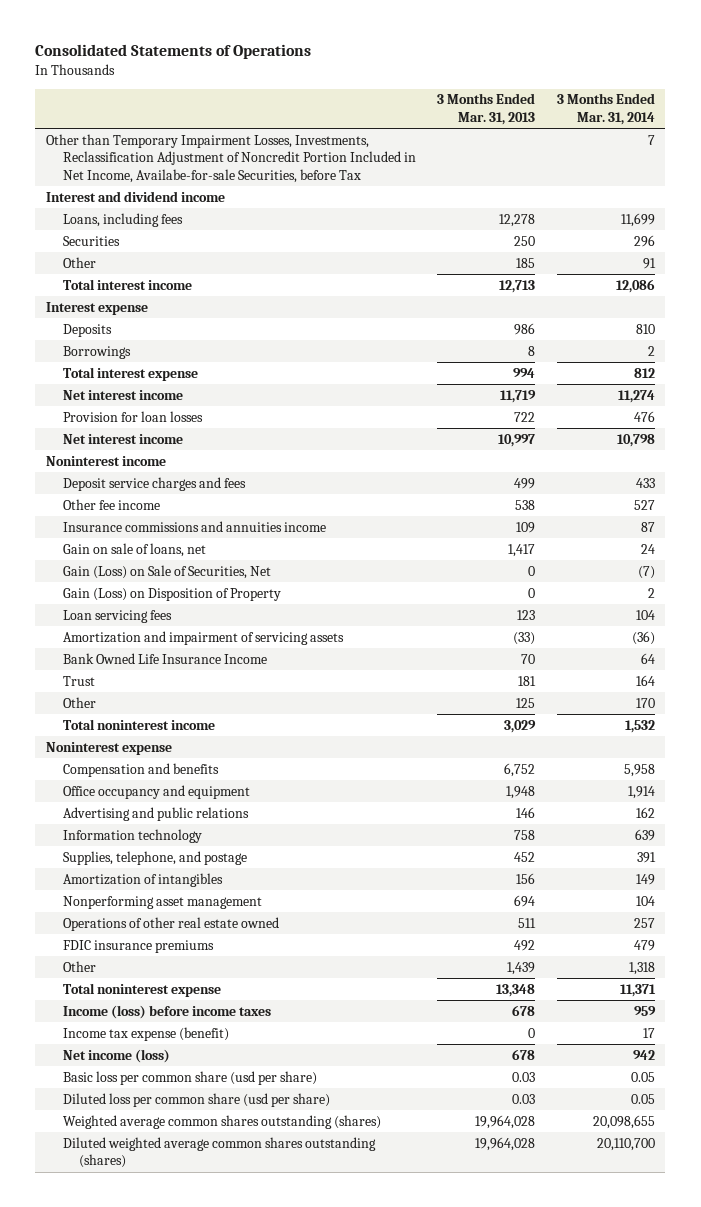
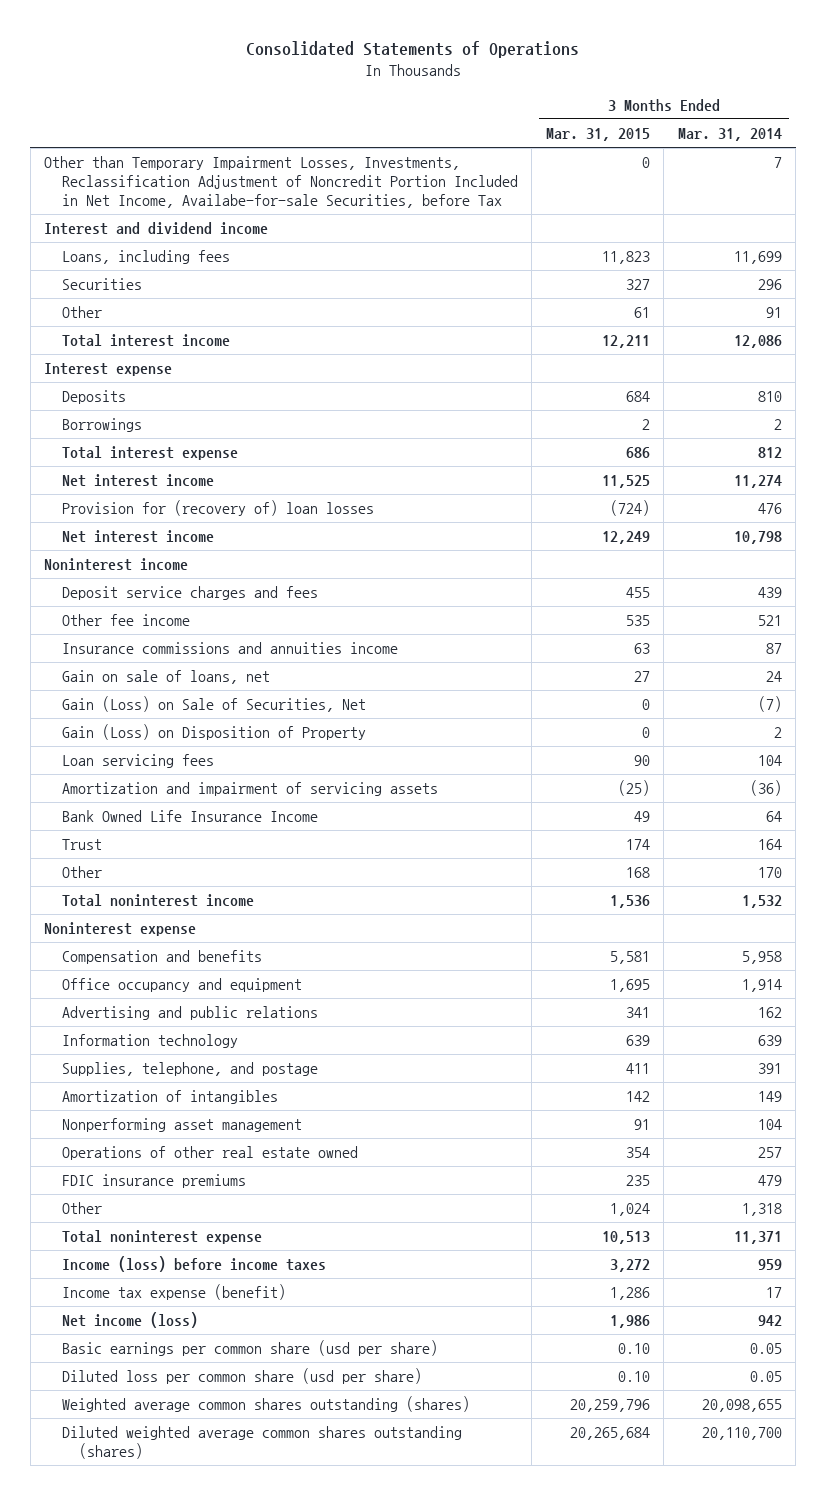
[437,93,536,125] 3 Months Ended Mar. 31, 2013 -> none
none -> [545,127,650,141] Mar. 31, 2015
[62,410,203,422] Provision for loan losses -> [61,500,374,517] Provision for (recovery of) loan losses
[635,477,655,488] 433 -> [757,587,782,599] 439
[633,499,655,510] 527 -> [757,615,782,627] 521
[62,1070,317,1085] Basic loss per common share (usd per share) -> [61,1340,438,1357] Basic earnings per common share (usd per share)

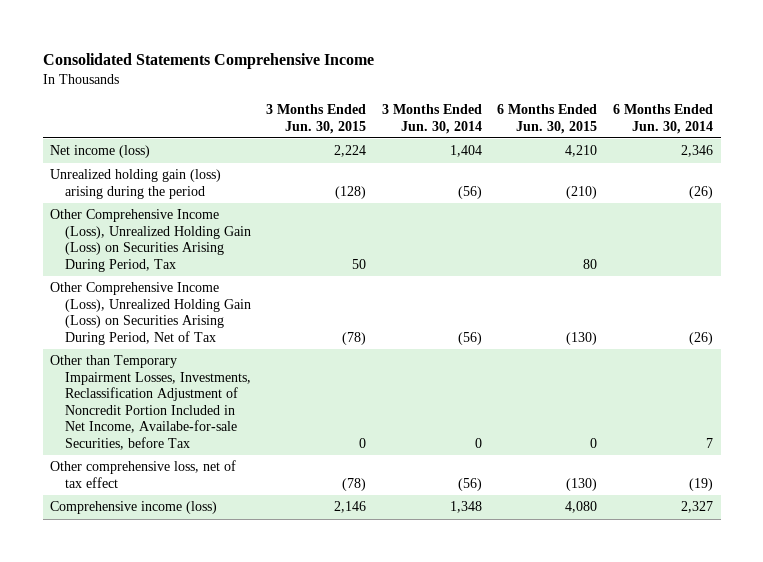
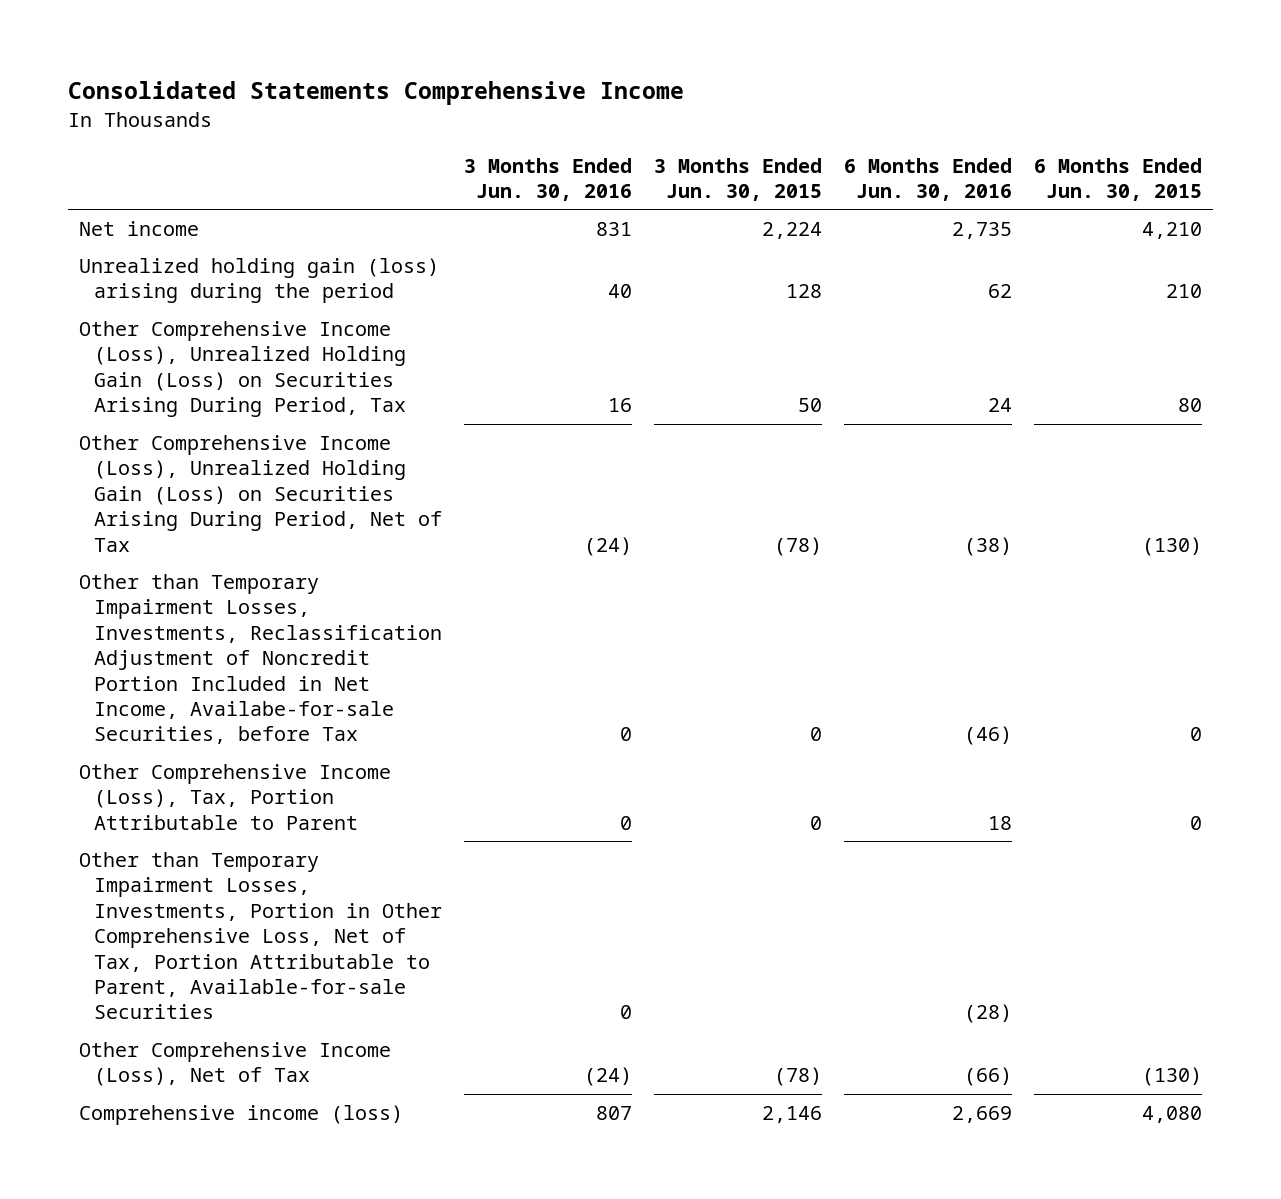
[381,104,482,134] 3 Months Ended Jun. 30, 2014 -> none
[612,104,713,134] 6 Months Ended Jun. 30, 2014 -> none
none -> [463,157,632,202] 3 Months Ended Jun. 30, 2016
none -> [844,157,1013,202] 6 Months Ended Jun. 30, 2016
[50,145,151,159] Net income (loss) -> [79,220,200,236] Net income
[335,185,367,199] (128) -> [785,284,822,299] 128
[566,185,598,199] (210) -> [1166,284,1203,299] 210
none -> [79,763,392,830] Other Comprehensive Income (Loss), Tax, Portion Attributable to Parent
none -> [79,851,442,1020] Other than Temporary Impairment Losses, Investments, Portion in Other Comprehensive Loss, Net of Tax, Portion Attributable to Parent, Available-for-sale Securities
[50,460,237,488] Other comprehensive loss, net of tax effect -> [79,1041,392,1087] Other Comprehensive Income (Loss), Net of Tax

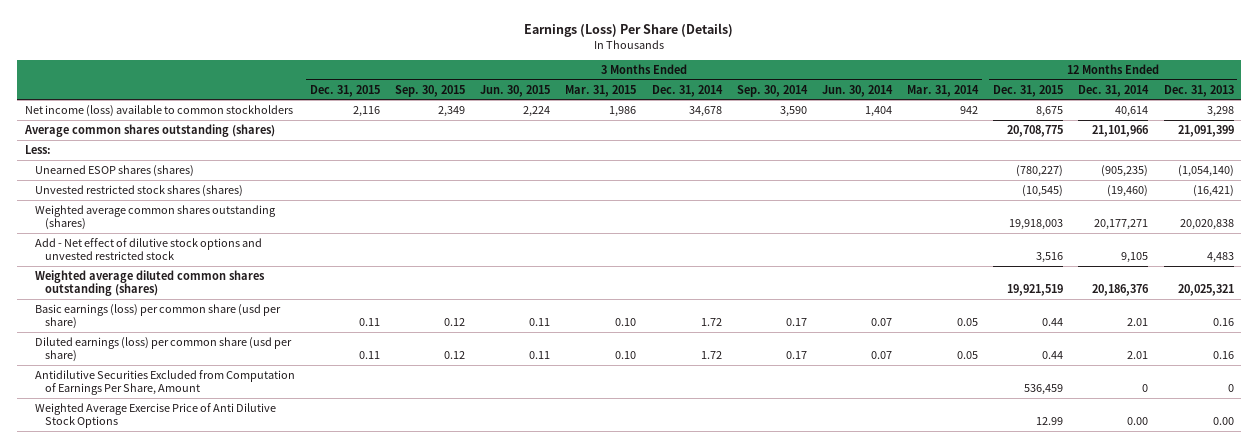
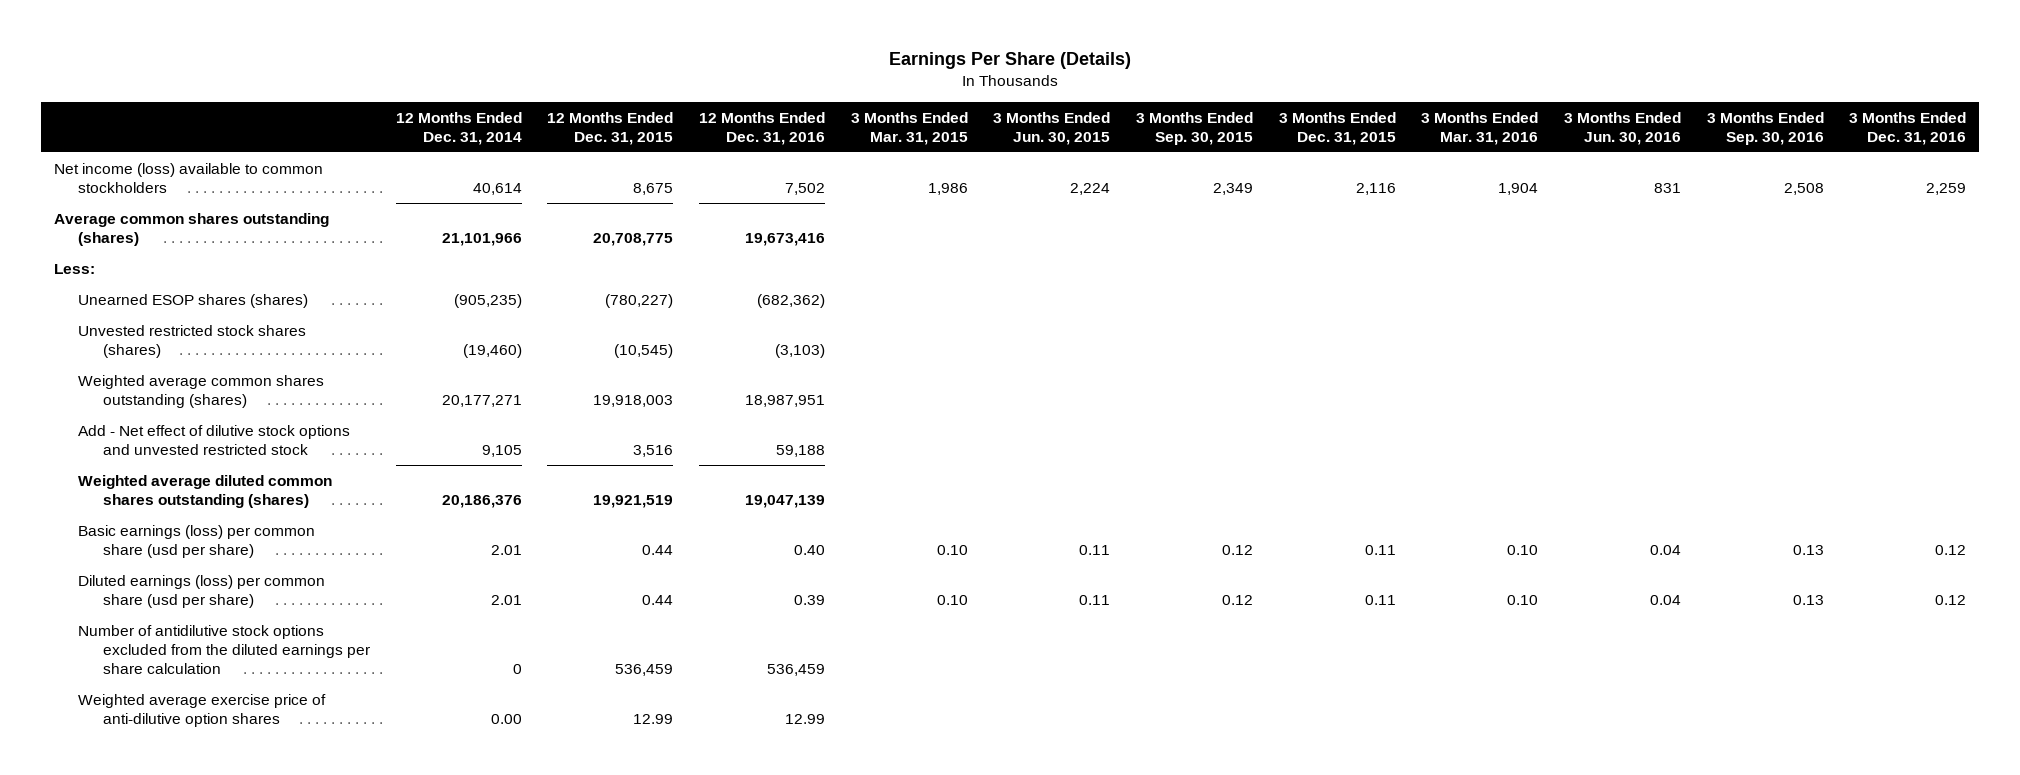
[524,23,734,38] Earnings (Loss) Per Share (Details) -> [889,52,1132,70] Earnings Per Share (Details)
[651,84,723,97] Dec. 31, 2014 -> none
[736,84,808,97] Sep. 30, 2014 -> none
[821,84,893,97] Jun. 30, 2014 -> none
[907,84,980,97] Mar. 31, 2014 -> none
[1163,84,1234,97] Dec. 31, 2013 -> none
none -> [699,111,826,145] 12 Months Ended Dec. 31, 2016
none -> [1421,111,1539,145] 3 Months Ended Mar. 31, 2016
none -> [1564,111,1682,145] 3 Months Ended Jun. 30, 2016
none -> [1706,111,1824,145] 3 Months Ended Sep. 30, 2016
none -> [1849,111,1967,145] 3 Months Ended Dec. 31, 2016
[34,369,295,395] Antidilutive Securities Excluded from Computation of Earnings Per Share, Amount -> [78,624,371,675] Number of antidilutive stock options excluded from the diluted earnings per share calculation
[34,402,276,428] Weighted Average Exercise Price of Anti Dilutive Stock Options -> [78,693,327,728] Weighted average exercise price of anti-dilutive option shares

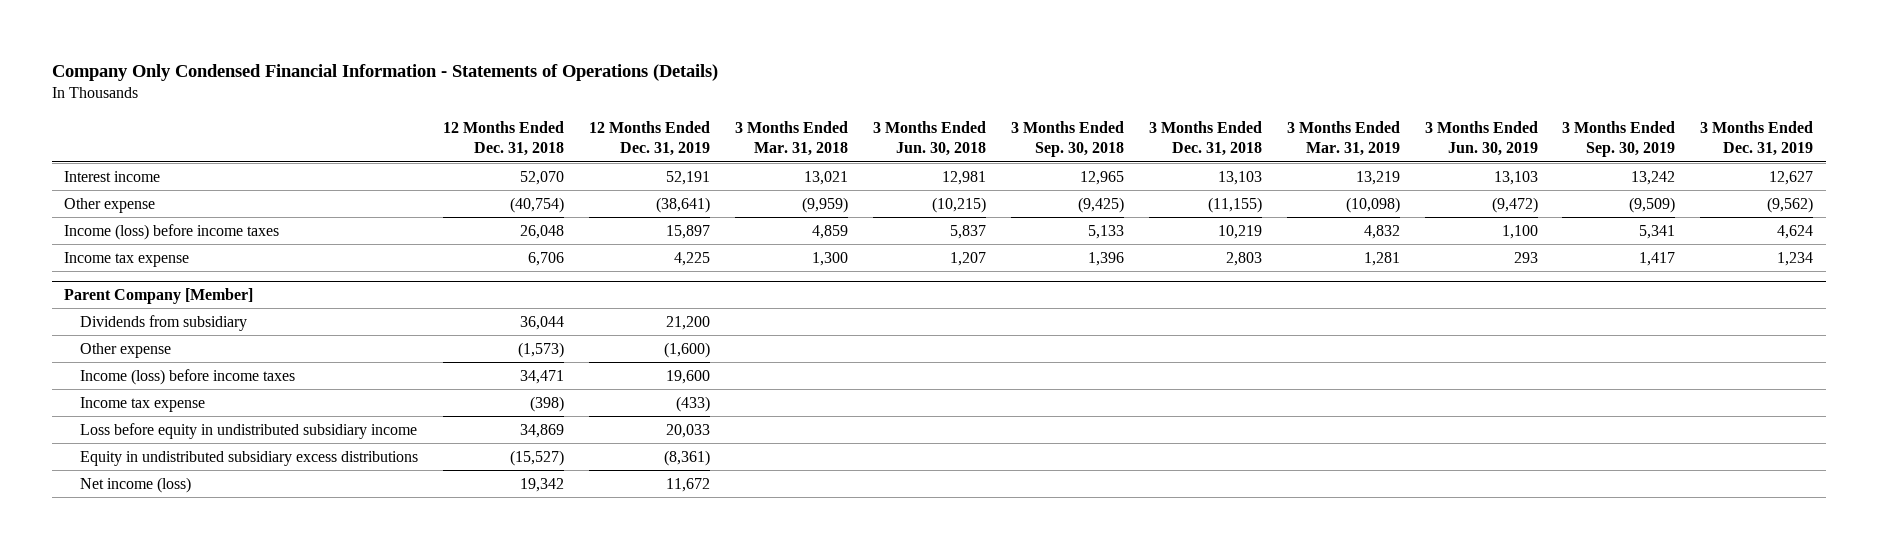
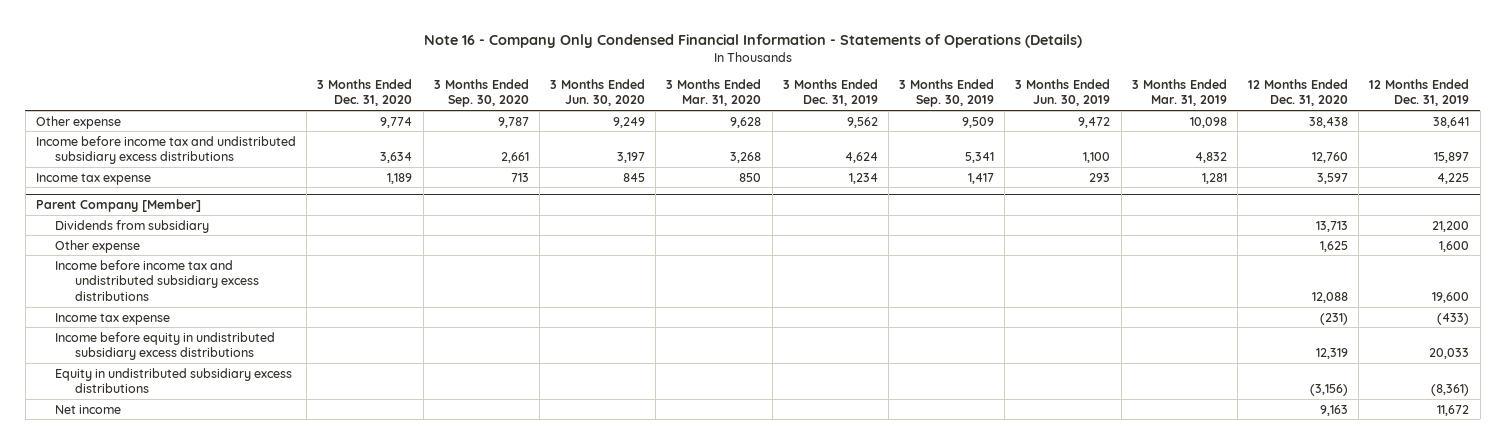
[51,63,718,81] Company Only Condensed Financial Information - Statements of Operations (Details) -> [423,33,1082,48] Note 16 - Company Only Condensed Financial Information - Statements of Operations (Details)
[443,121,565,157] 12 Months Ended Dec. 31, 2018 -> none
[735,121,849,157] 3 Months Ended Mar. 31, 2018 -> none
[872,121,986,157] 3 Months Ended Jun. 30, 2018 -> none
[1010,121,1124,158] 3 Months Ended Sep. 30, 2018 -> none
[1148,121,1262,157] 3 Months Ended Dec. 31, 2018 -> none
none -> [317,78,413,107] 3 Months Ended Dec. 31, 2020
none -> [433,78,529,108] 3 Months Ended Sep. 30, 2020
none -> [550,78,646,107] 3 Months Ended Jun. 30, 2020
none -> [666,78,762,107] 3 Months Ended Mar. 31, 2020
none -> [1248,78,1349,107] 12 Months Ended Dec. 31, 2020
[64,170,161,182] Interest income -> none
[656,196,711,213] (38,641) -> [1433,116,1470,128] 38,641
[1345,196,1400,213] (10,098) -> [1189,116,1227,128] 10,098
[1491,196,1538,213] (9,472) -> [1078,116,1111,128] 9,472
[1629,196,1676,213] (9,509) -> [962,116,995,128] 9,509
[1767,196,1814,213] (9,562) -> [846,116,878,128] 9,562
[64,223,280,240] Income (loss) before income taxes -> [36,135,297,165] Income before income tax and undistributed subsidiary excess distributions
[664,341,711,358] (1,600) -> [1439,240,1470,252] 1,600
[80,368,296,385] Income (loss) before income taxes -> [55,259,259,301] Income before income tax and undistributed subsidiary excess distributions
[80,422,418,439] Loss before equity in undistributed subsidiary income -> [55,331,276,361] Income before equity in undistributed subsidiary excess distributions
[80,476,192,493] Net income (loss) -> [55,404,122,414] Net income

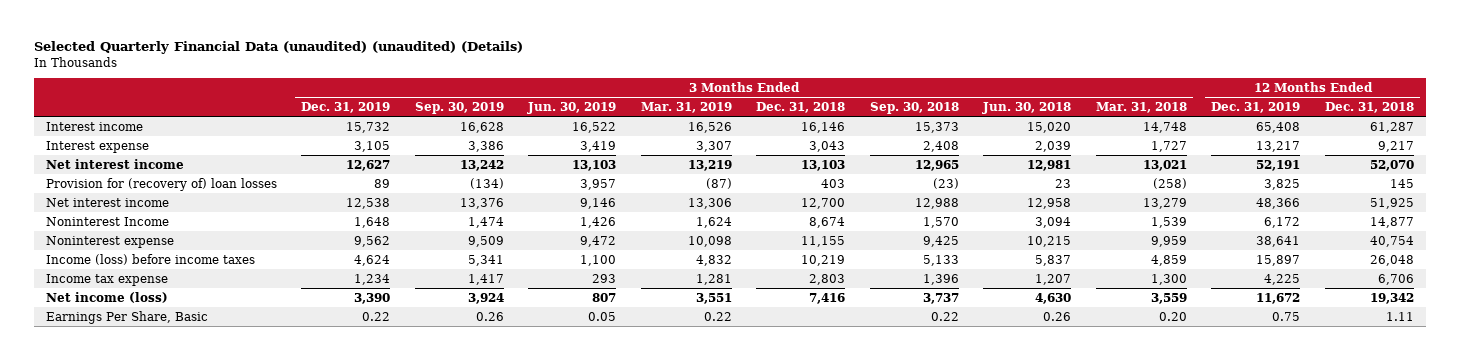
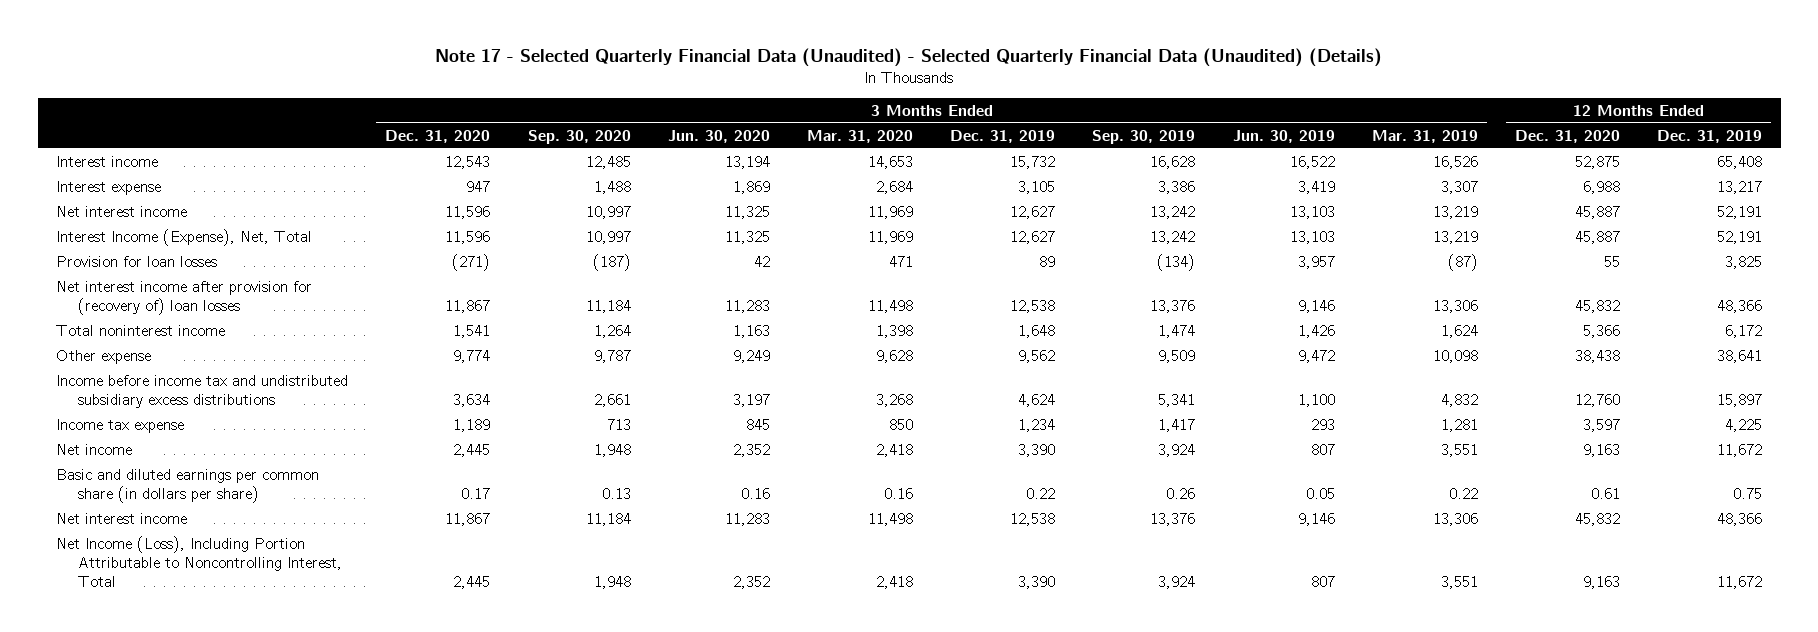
[33,41,523,55] Selected Quarterly Financial Data (unaudited) (unaudited) (Details) -> [435,47,1383,67] Note 17 - Selected Quarterly Financial Data (Unaudited) - Selected Quarterly Financial Data (Unaudited) (Details)
[756,101,846,113] Dec. 31, 2018 -> none
[869,101,959,114] Sep. 30, 2018 -> none
[982,101,1072,114] Jun. 30, 2018 -> none
[1095,101,1187,113] Mar. 31, 2018 -> none
[1324,101,1414,113] Dec. 31, 2018 -> none
none -> [385,129,491,143] Dec. 31, 2020
none -> [527,129,631,144] Sep. 30, 2020
none -> [667,129,770,143] Jun. 30, 2020
none -> [807,129,914,143] Mar. 31, 2020
none -> [1514,129,1620,143] Dec. 31, 2020
none -> [56,228,313,246] Interest Income (Expense), Net, Total
[45,177,277,191] Provision for (recovery of) loan losses -> [56,255,218,267] Provision for loan losses
none -> [56,280,313,315] Net interest income after provision for (recovery of) loan losses
[45,216,169,226] Noninterest Income -> [56,324,226,336] Total noninterest income
[45,235,174,248] Noninterest expense -> [56,349,152,364] Other expense
[45,253,255,265] Income (loss) before income taxes -> [56,374,349,408] Income before income tax and undistributed subsidiary excess distributions
[45,291,168,303] Net income (loss) -> [56,443,133,455] Net income
[45,310,208,324] Earnings Per Share, Basic -> [56,468,320,503] Basic and diluted earnings per common share (in dollars per share)
[45,197,169,207] Net interest income -> [56,512,188,524] Net interest income
none -> [56,535,343,587] Net Income (Loss), Including Portion Attributable to Noncontrolling Interest, Total

